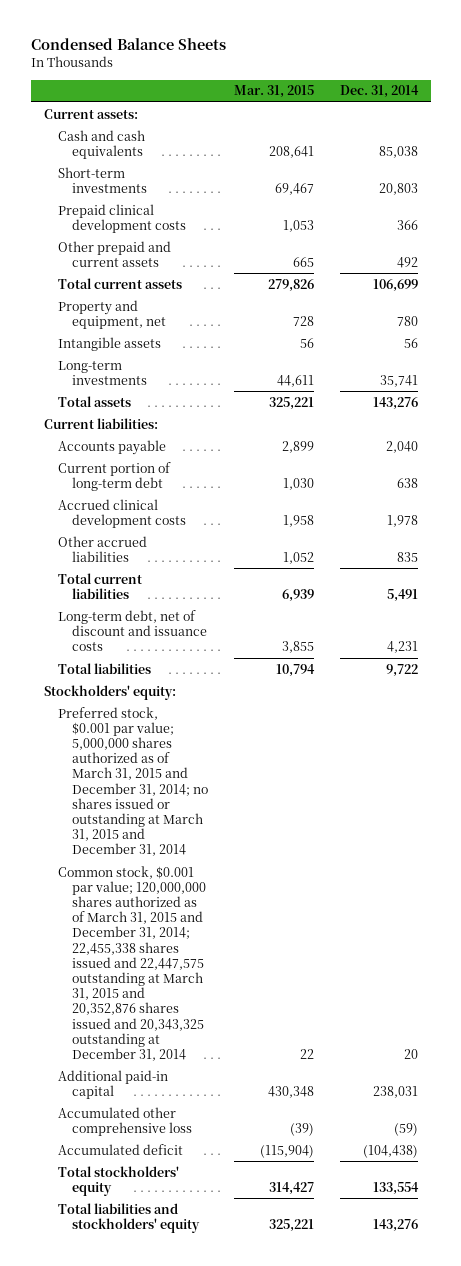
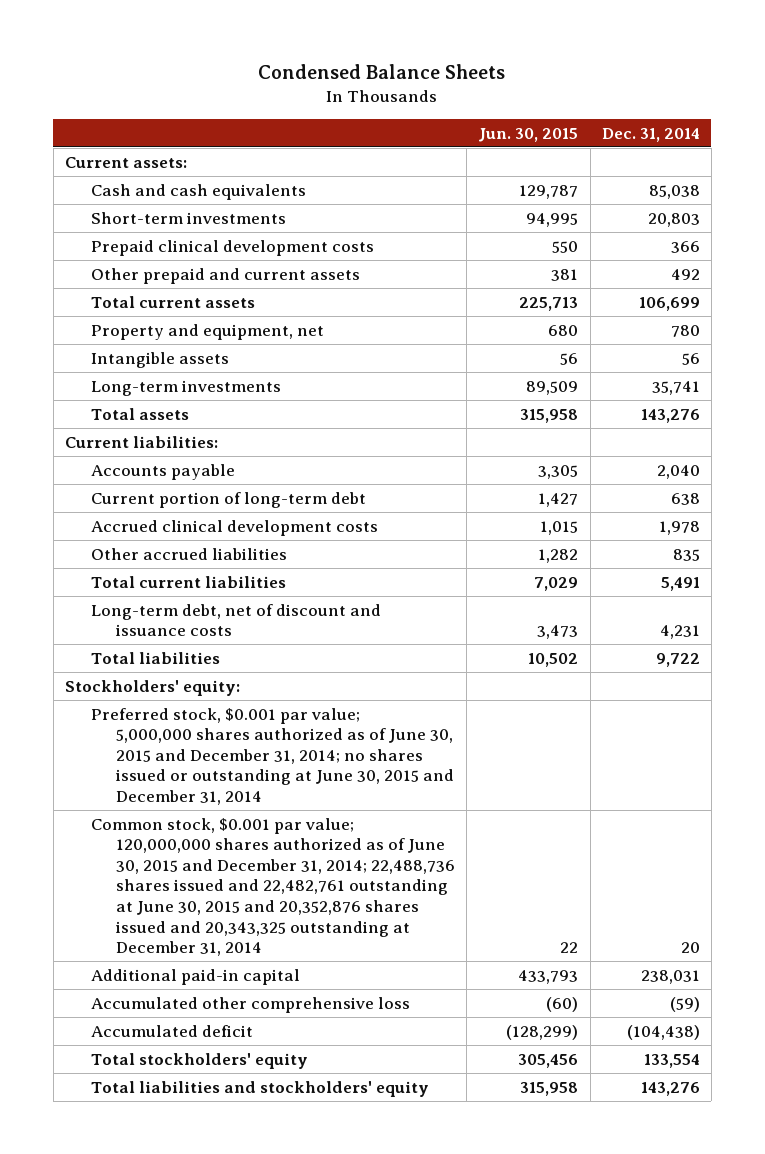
[234,85,315,99] Mar. 31, 2015 -> none
none -> [478,127,579,142] Jun. 30, 2015
[58,706,209,857] Preferred stock, $0.001 par value; 5,000,000 shares authorized as of March 31, 2015 and December 31, 2014; no shares issued or outstanding at March 31, 2015 and December 31, 2014 -> [90,707,455,806] Preferred stock, $0.001 par value; 5,000,000 shares authorized as of June 30, 2015 and December 31, 2014; no shares issued or outstanding at June 30, 2015 and December 31, 2014
[58,865,207,1061] Common stock, $0.001 par value; 120,000,000 shares authorized as of March 31, 2015 and December 31, 2014; 22,455,338 shares issued and 22,447,575 outstanding at March 31, 2015 and 20,352,876 shares issued and 20,343,325 outstanding at December 31, 2014 -> [90,817,456,957] Common stock, $0.001 par value; 120,000,000 shares authorized as of June 30, 2015 and December 31, 2014; 22,488,736 shares issued and 22,482,761 outstanding at June 30, 2015 and 20,352,876 shares issued and 20,343,325 outstanding at December 31, 2014

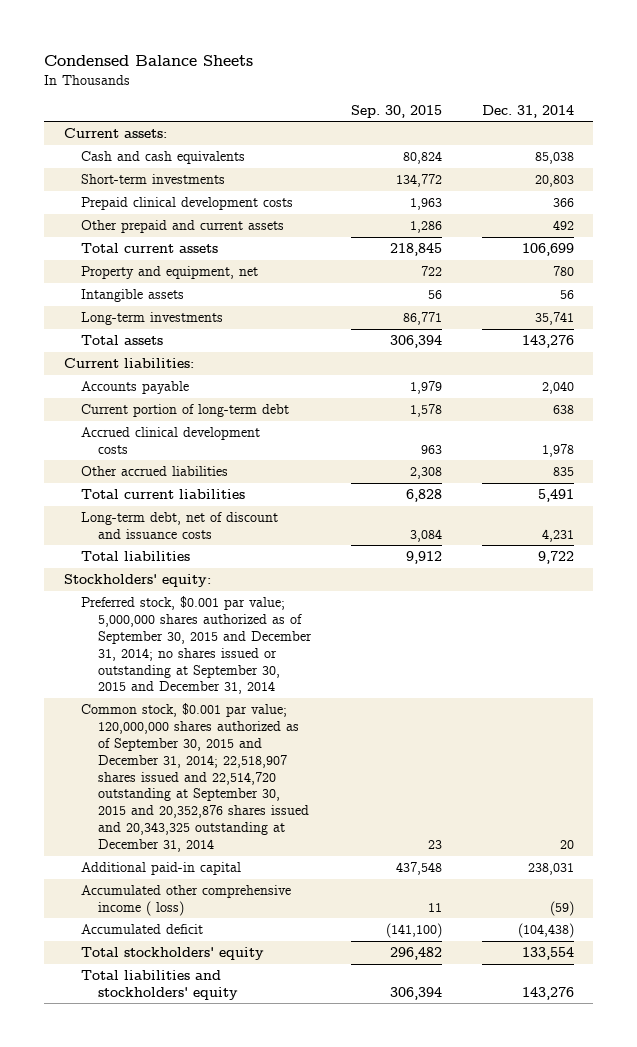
[478,127,579,142] Jun. 30, 2015 -> none
none -> [351,104,443,118] Sep. 30, 2015
[90,707,455,806] Preferred stock, $0.001 par value; 5,000,000 shares authorized as of June 30, 2015 and December 31, 2014; no shares issued or outstanding at June 30, 2015 and December 31, 2014 -> [80,596,313,695] Preferred stock, $0.001 par value; 5,000,000 shares authorized as of September 30, 2015 and December 31, 2014; no shares issued or outstanding at September 30, 2015 and December 31, 2014
[90,817,456,957] Common stock, $0.001 par value; 120,000,000 shares authorized as of June 30, 2015 and December 31, 2014; 22,488,736 shares issued and 22,482,761 outstanding at June 30, 2015 and 20,352,876 shares issued and 20,343,325 outstanding at December 31, 2014 -> [80,703,310,853] Common stock, $0.001 par value; 120,000,000 shares authorized as of September 30, 2015 and December 31, 2014; 22,518,907 shares issued and 22,514,720 outstanding at September 30, 2015 and 20,352,876 shares issued and 20,343,325 outstanding at December 31, 2014
[90,996,410,1013] Accumulated other comprehensive loss -> [80,885,291,917] Accumulated other comprehensive income ( loss)

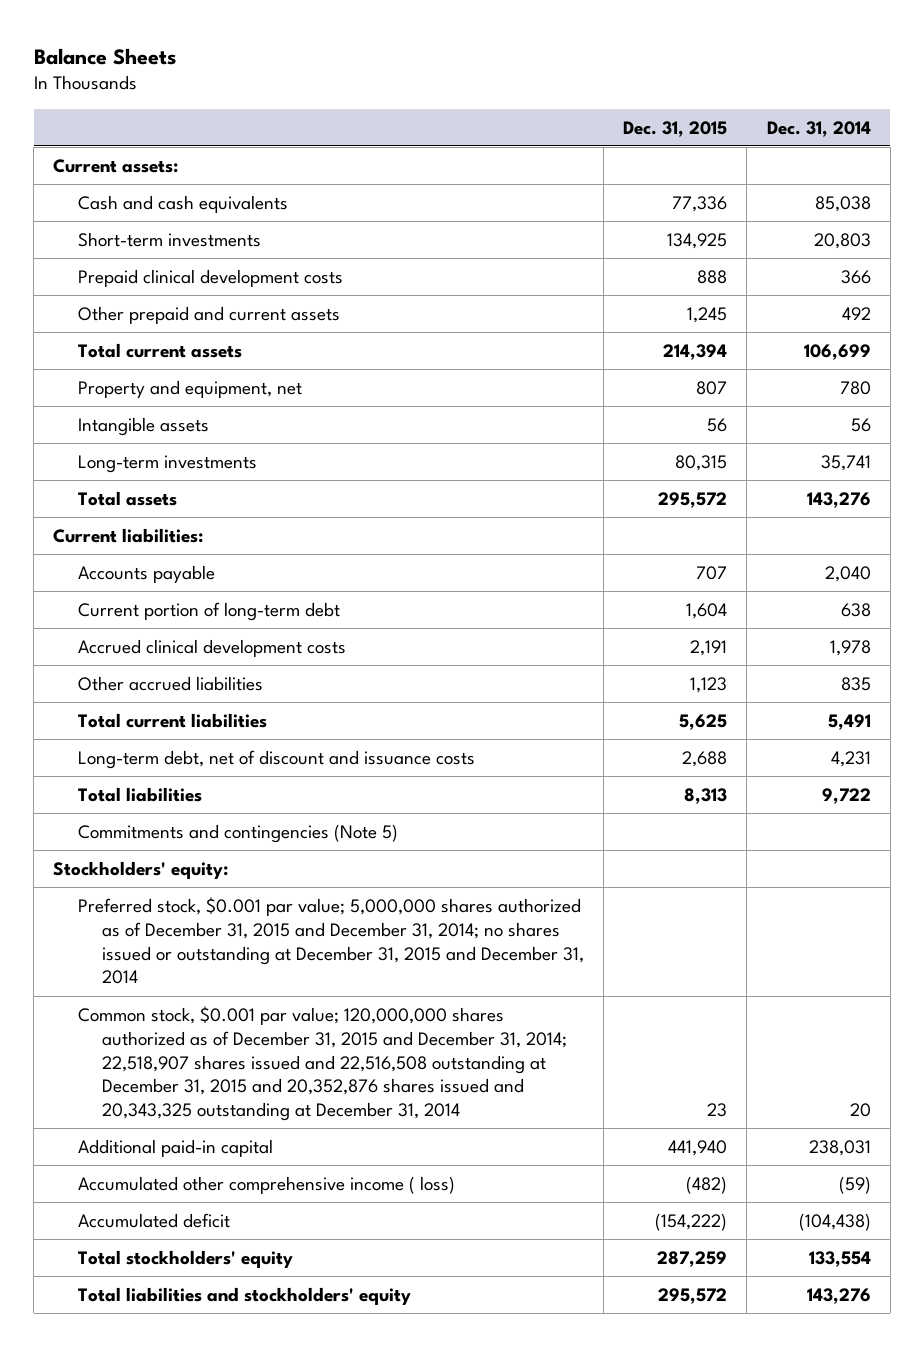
[43,54,253,66] Condensed Balance Sheets -> [33,47,176,65] Balance Sheets
[351,104,443,118] Sep. 30, 2015 -> none
none -> [623,120,728,137] Dec. 31, 2015
none -> [77,823,398,843] Commitments and contingencies (Note 5)
[80,596,313,695] Preferred stock, $0.001 par value; 5,000,000 shares authorized as of September 30, 2015 and December 31, 2014; no shares issued or outstanding at September 30, 2015 and December 31, 2014 -> [77,896,585,985] Preferred stock, $0.001 par value; 5,000,000 shares authorized as of December 31, 2015 and December 31, 2014; no shares issued or outstanding at December 31, 2015 and December 31, 2014
[80,703,310,853] Common stock, $0.001 par value; 120,000,000 shares authorized as of September 30, 2015 and December 31, 2014; 22,518,907 shares issued and 22,514,720 outstanding at September 30, 2015 and 20,352,876 shares issued and 20,343,325 outstanding at December 31, 2014 -> [77,1005,568,1122] Common stock, $0.001 par value; 120,000,000 shares authorized as of December 31, 2015 and December 31, 2014; 22,518,907 shares issued and 22,516,508 outstanding at December 31, 2015 and 20,352,876 shares issued and 20,343,325 outstanding at December 31, 2014

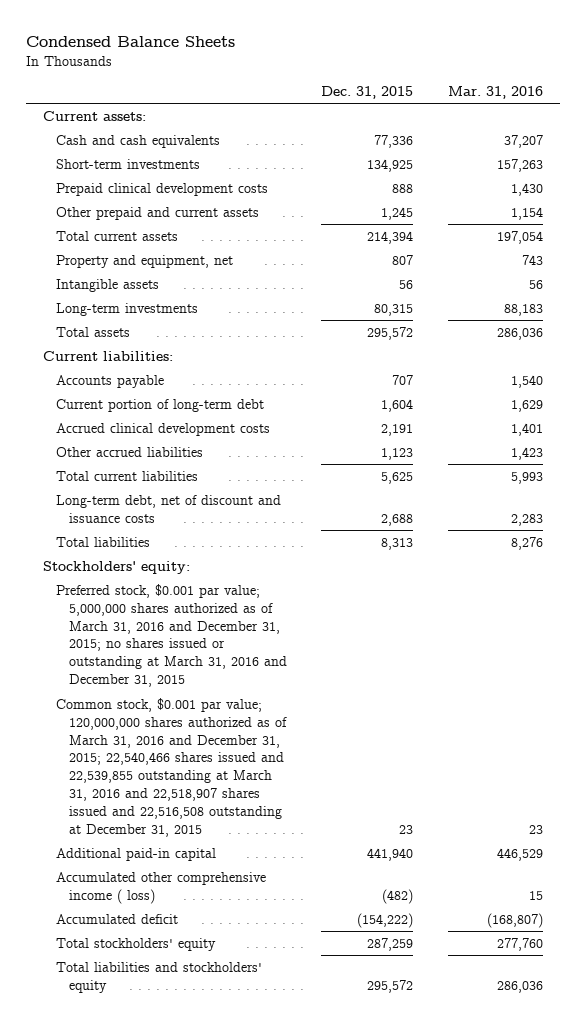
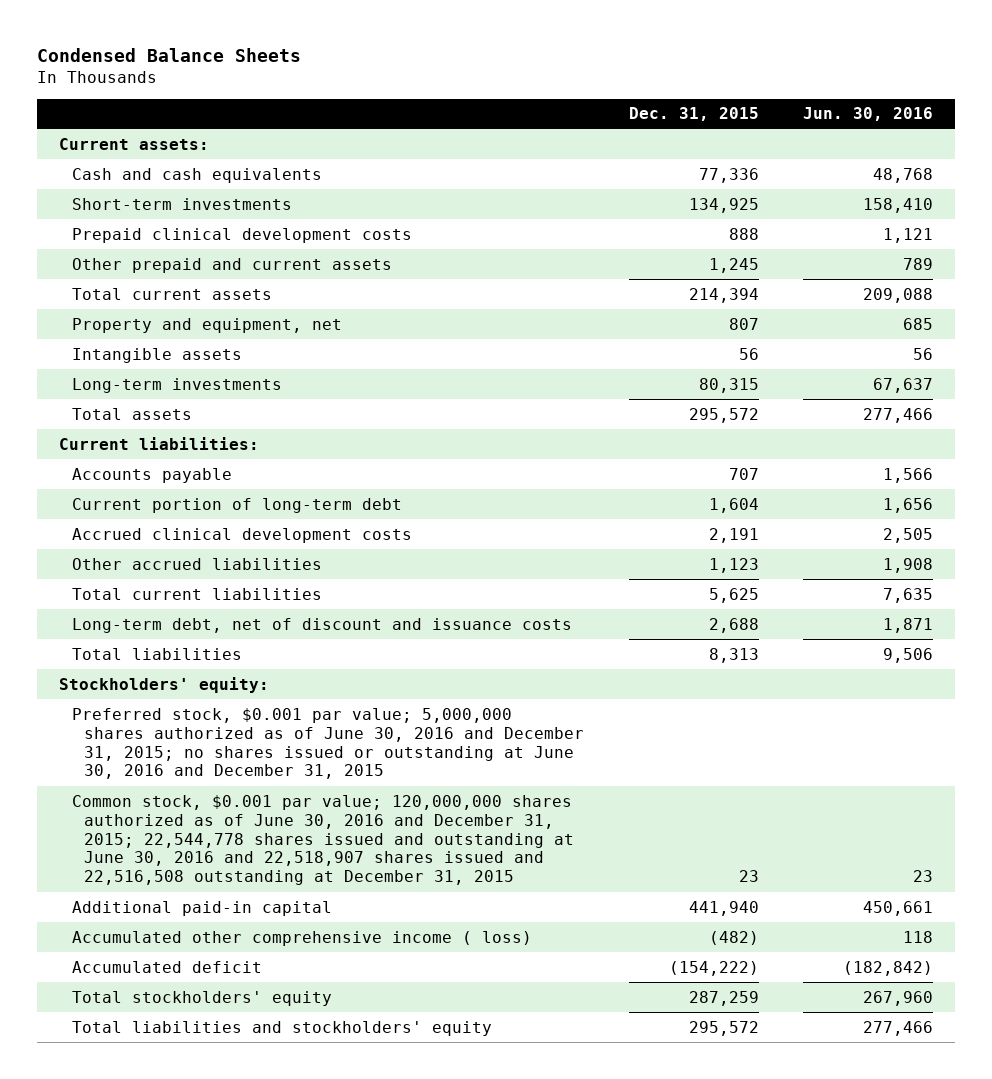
[447,86,543,100] Mar. 31, 2016 -> none
none -> [803,107,934,122] Jun. 30, 2016
[55,583,287,688] Preferred stock, $0.001 par value; 5,000,000 shares authorized as of March 31, 2016 and December 31, 2015; no shares issued or outstanding at March 31, 2016 and December 31, 2015 -> [71,707,585,780] Preferred stock, $0.001 par value; 5,000,000 shares authorized as of June 30, 2016 and December 31, 2015; no shares issued or outstanding at June 30, 2016 and December 31, 2015
[55,697,287,838] Common stock, $0.001 par value; 120,000,000 shares authorized as of March 31, 2016 and December 31, 2015; 22,540,466 shares issued and 22,539,855 outstanding at March 31, 2016 and 22,518,907 shares issued and 22,516,508 outstanding at December 31, 2015 -> [71,794,575,886] Common stock, $0.001 par value; 120,000,000 shares authorized as of June 30, 2016 and December 31, 2015; 22,544,778 shares issued and outstanding at June 30, 2016 and 22,518,907 shares issued and 22,516,508 outstanding at December 31, 2015

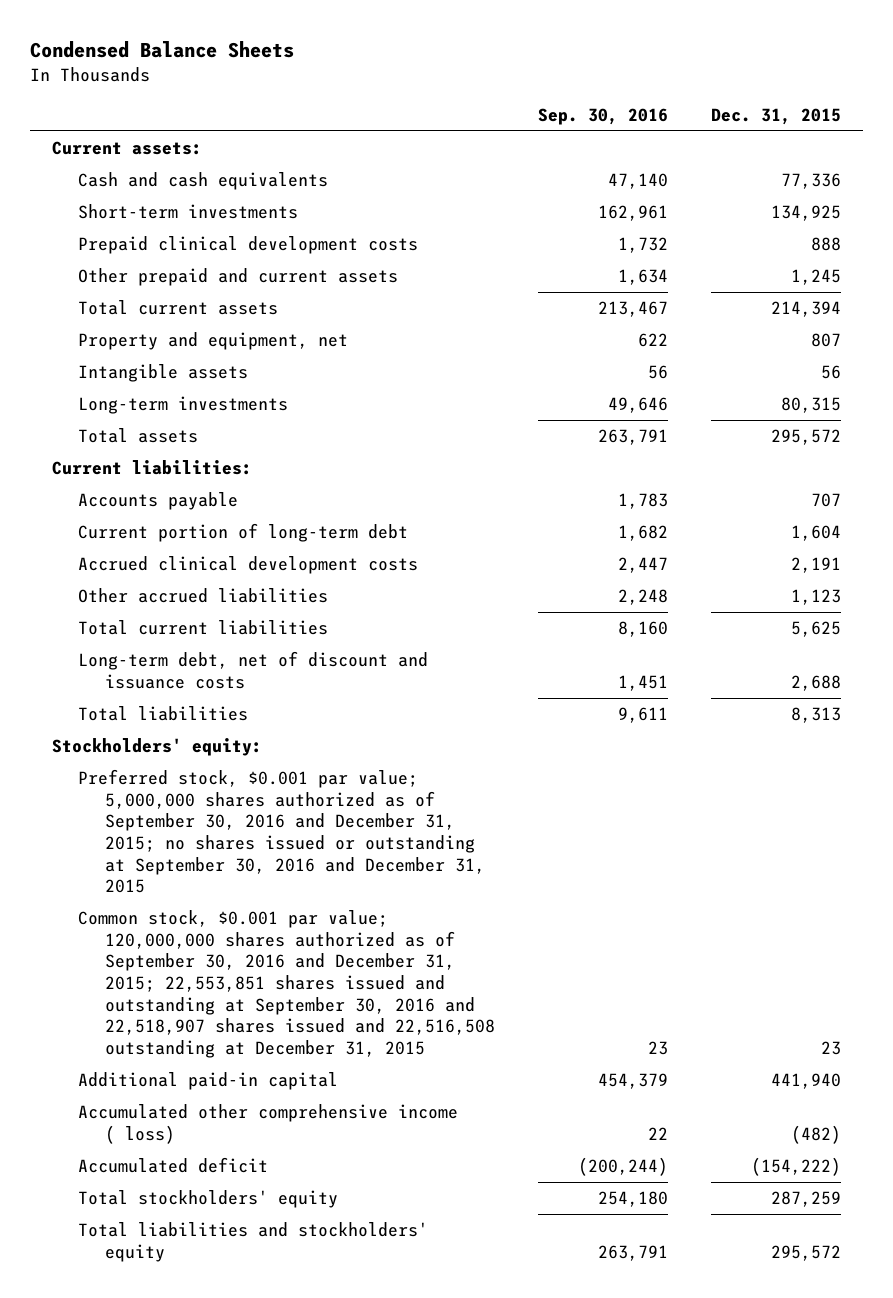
[803,107,934,122] Jun. 30, 2016 -> none
none -> [538,107,669,125] Sep. 30, 2016
[71,707,585,780] Preferred stock, $0.001 par value; 5,000,000 shares authorized as of June 30, 2016 and December 31, 2015; no shares issued or outstanding at June 30, 2016 and December 31, 2015 -> [78,769,486,894] Preferred stock, $0.001 par value; 5,000,000 shares authorized as of September 30, 2016 and December 31, 2015; no shares issued or outstanding at September 30, 2016 and December 31, 2015
[71,794,575,886] Common stock, $0.001 par value; 120,000,000 shares authorized as of June 30, 2016 and December 31, 2015; 22,544,778 shares issued and outstanding at June 30, 2016 and 22,518,907 shares issued and 22,516,508 outstanding at December 31, 2015 -> [78,910,496,1058] Common stock, $0.001 par value; 120,000,000 shares authorized as of September 30, 2016 and December 31, 2015; 22,553,851 shares issued and outstanding at September 30, 2016 and 22,518,907 shares issued and 22,516,508 outstanding at December 31, 2015

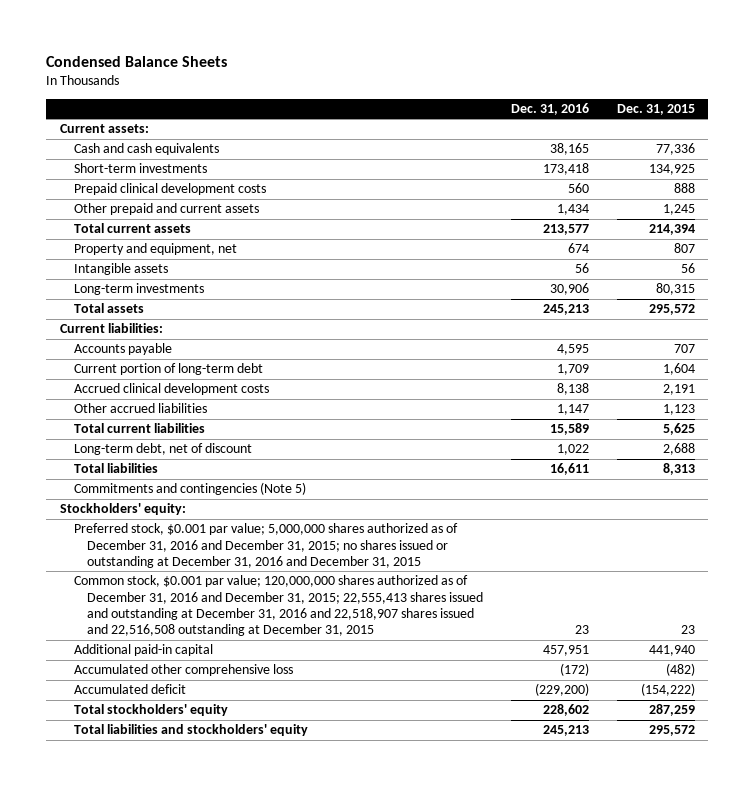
[538,107,669,125] Sep. 30, 2016 -> none
none -> [510,103,589,116] Dec. 31, 2016
[78,651,429,689] Long-term debt, net of discount and issuance costs -> [73,443,252,456] Long-term debt, net of discount
none -> [73,482,306,496] Commitments and contingencies (Note 5)
[78,769,486,894] Preferred stock, $0.001 par value; 5,000,000 shares authorized as of September 30, 2016 and December 31, 2015; no shares issued or outstanding at September 30, 2016 and December 31, 2015 -> [73,523,458,568] Preferred stock, $0.001 par value; 5,000,000 shares authorized as of December 31, 2016 and December 31, 2015; no shares issued or outstanding at December 31, 2016 and December 31, 2015
[78,910,496,1058] Common stock, $0.001 par value; 120,000,000 shares authorized as of September 30, 2016 and December 31, 2015; 22,553,851 shares issued and outstanding at September 30, 2016 and 22,518,907 shares issued and 22,516,508 outstanding at December 31, 2015 -> [73,575,483,637] Common stock, $0.001 par value; 120,000,000 shares authorized as of December 31, 2016 and December 31, 2015; 22,555,413 shares issued and outstanding at December 31, 2016 and 22,518,907 shares issued and 22,516,508 outstanding at December 31, 2015
[78,1104,459,1144] Accumulated other comprehensive income ( loss) -> [73,664,293,677] Accumulated other comprehensive loss

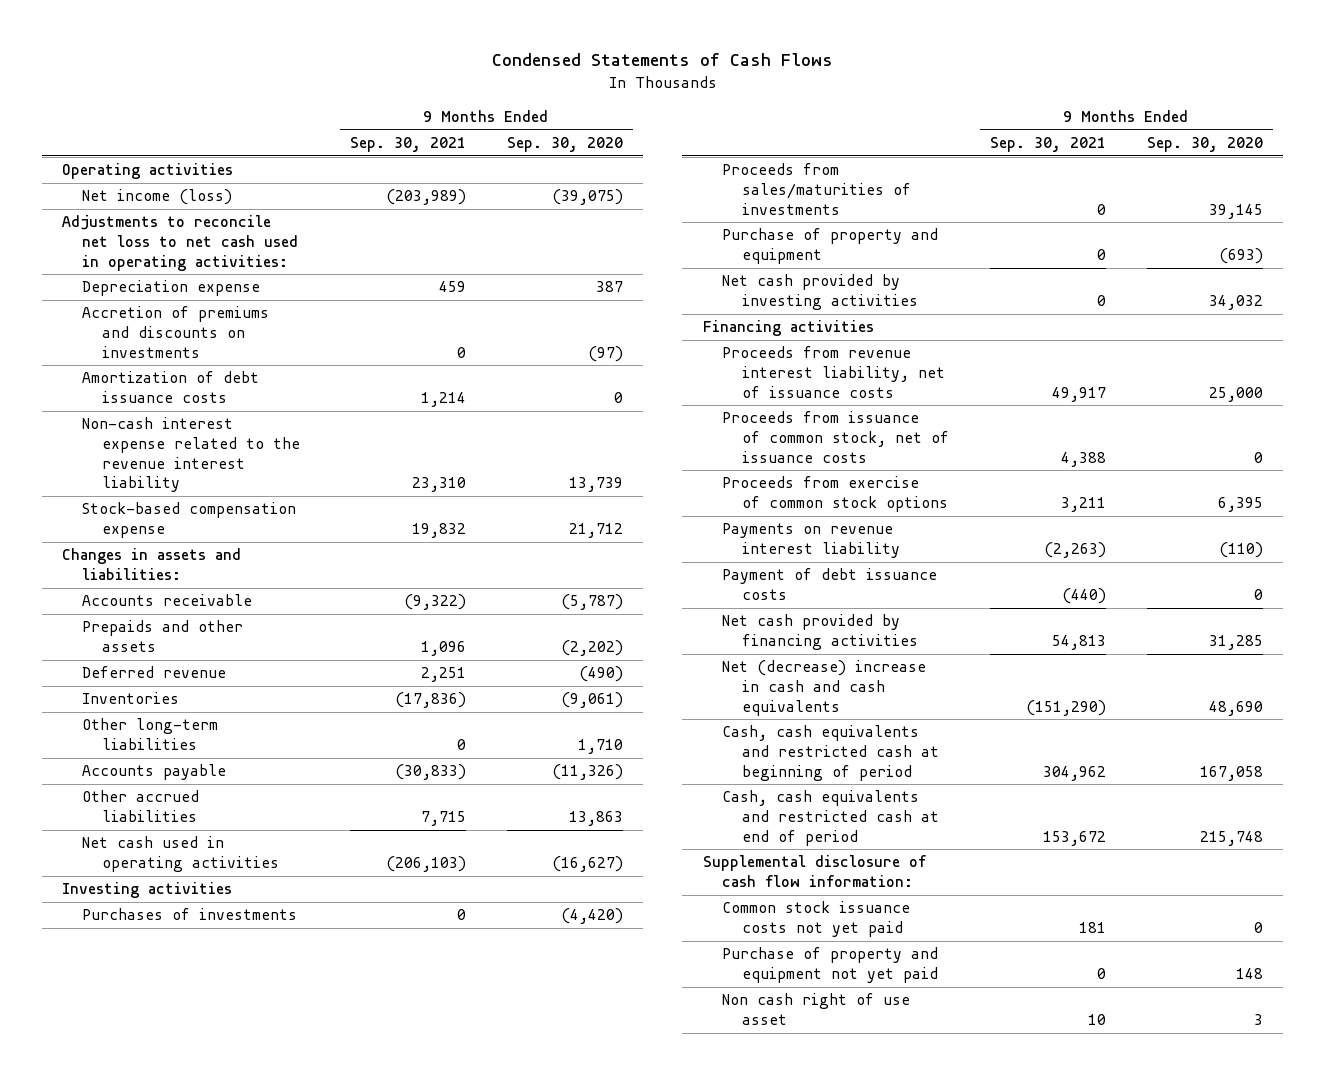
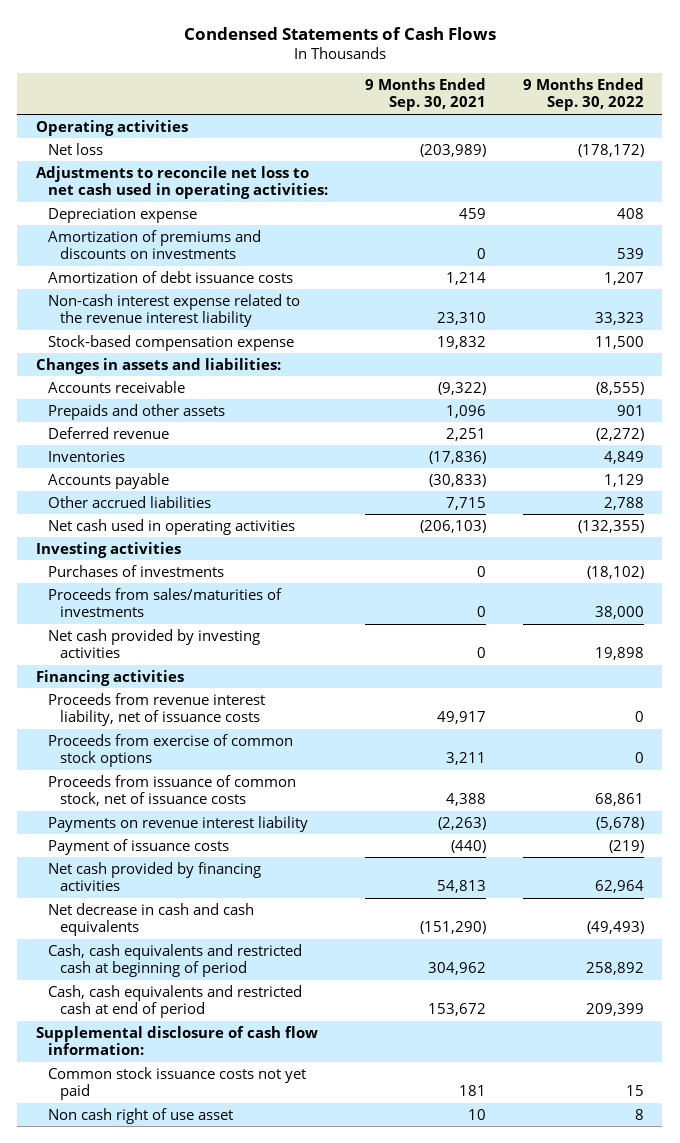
[506,136,623,152] Sep. 30, 2020 -> none
none -> [522,77,644,112] 9 Months Ended Sep. 30, 2022
[82,189,233,206] Net income (loss) -> [48,142,104,155] Net loss
[82,306,270,358] Accretion of premiums and discounts on investments -> [48,229,262,260] Amortization of premiums and discounts on investments
[82,718,219,751] Other long-term liabilities -> none
[722,228,939,265] Purchase of property and equipment -> none
[722,411,950,463] Proceeds from issuance of common stock, net of issuance costs -> [48,774,297,807] Proceeds from issuance of common stock, net of issuance costs
[722,568,938,601] Payment of debt issuance costs -> [48,838,230,855] Payment of issuance costs
[722,660,927,716] Net (decrease) increase in cash and cash equivalents -> [48,902,255,937] Net decrease in cash and cash equivalents
[722,947,939,984] Purchase of property and equipment not yet paid -> none

